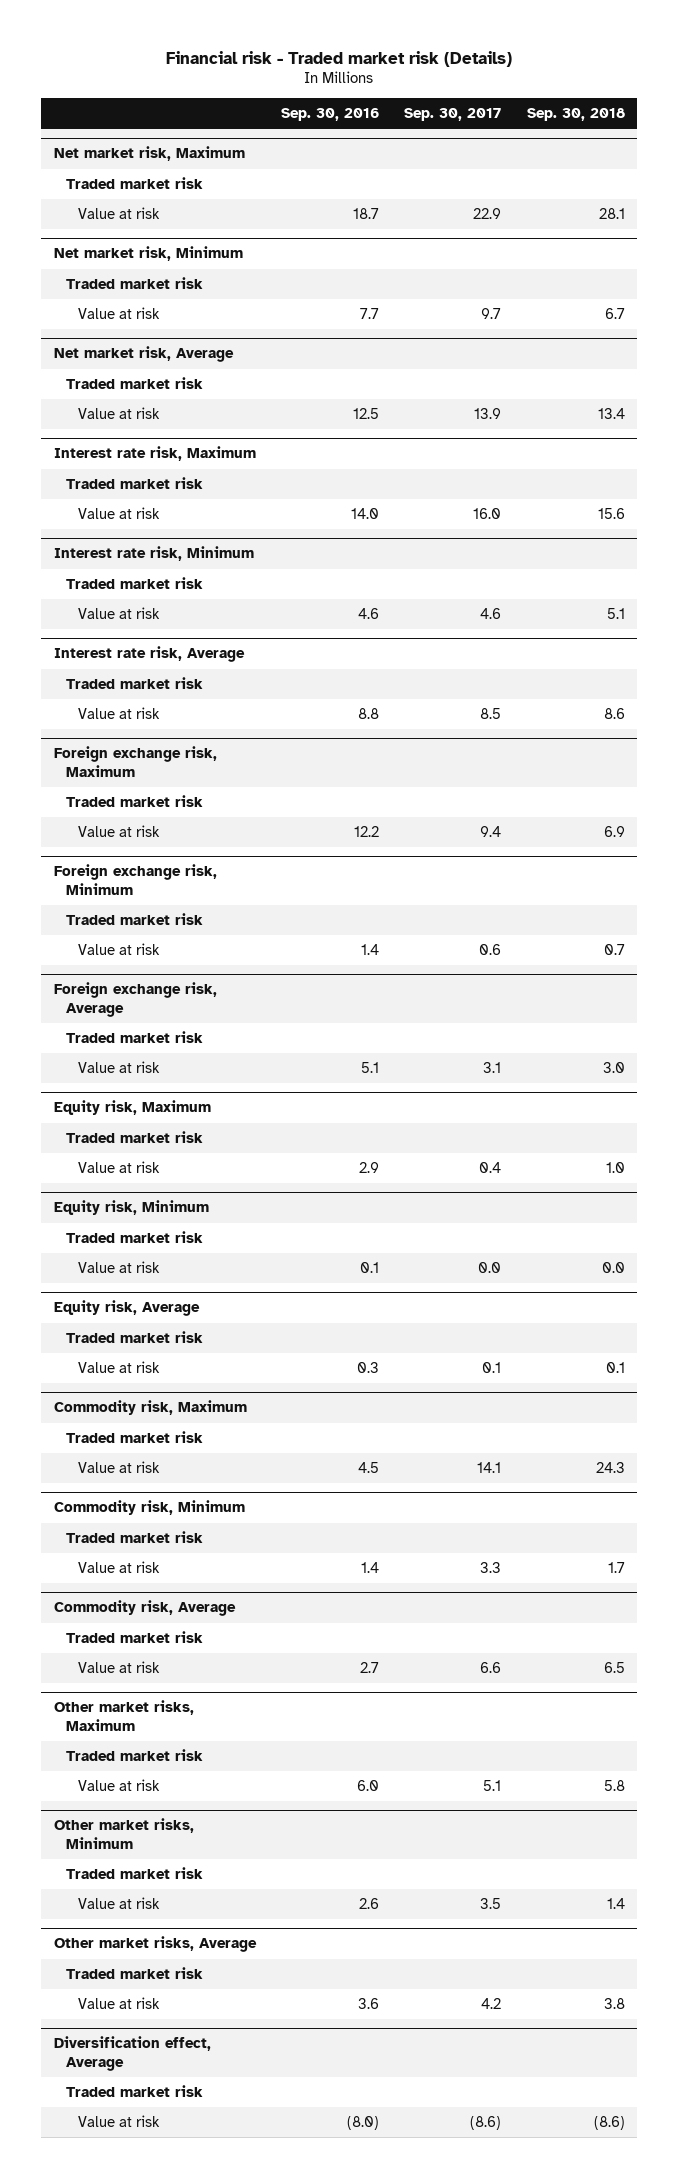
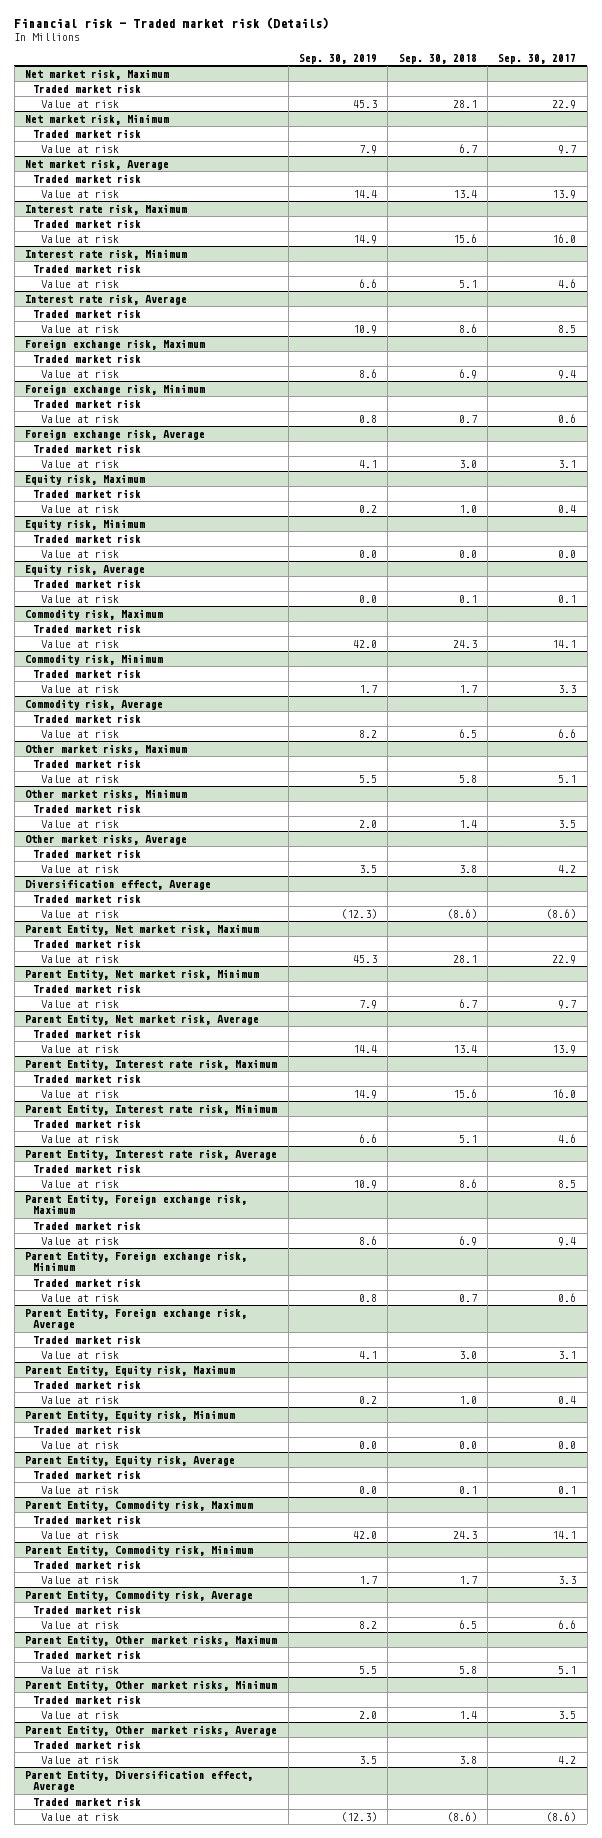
[281,108,380,122] Sep. 30, 2016 -> none
none -> [299,53,378,64] Sep. 30, 2019
none -> [25,923,260,935] Parent Entity, Net market risk, Maximum
none -> [33,938,142,948] Traded market risk
none -> [40,954,119,963] Value at risk
none -> [25,968,260,980] Parent Entity, Net market risk, Minimum
none -> [33,983,142,993] Traded market risk
none -> [40,999,119,1008] Value at risk
none -> [25,1013,260,1025] Parent Entity, Net market risk, Average
none -> [33,1028,142,1038] Traded market risk
none -> [40,1044,119,1053] Value at risk
none -> [25,1058,278,1070] Parent Entity, Interest rate risk, Maximum
none -> [33,1073,142,1083] Traded market risk
none -> [40,1089,119,1098] Value at risk
none -> [25,1103,278,1115] Parent Entity, Interest rate risk, Minimum
none -> [33,1118,142,1128] Traded market risk
none -> [40,1134,119,1143] Value at risk
none -> [25,1148,278,1160] Parent Entity, Interest rate risk, Average
none -> [33,1163,142,1173] Traded market risk
none -> [40,1179,119,1188] Value at risk
none -> [25,1193,248,1214] Parent Entity, Foreign exchange risk, Maximum
none -> [33,1220,142,1230] Traded market risk
none -> [40,1236,119,1245] Value at risk
none -> [25,1250,248,1271] Parent Entity, Foreign exchange risk, Minimum
none -> [33,1277,142,1287] Traded market risk
none -> [40,1293,119,1302] Value at risk
none -> [25,1307,248,1330] Parent Entity, Foreign exchange risk, Average
none -> [33,1334,142,1344] Traded market risk
none -> [40,1350,119,1359] Value at risk
none -> [25,1364,236,1376] Parent Entity, Equity risk, Maximum
none -> [33,1379,142,1389] Traded market risk
none -> [40,1395,119,1404] Value at risk
none -> [25,1409,236,1421] Parent Entity, Equity risk, Minimum
none -> [33,1424,142,1434] Traded market risk
none -> [40,1440,119,1449] Value at risk
none -> [25,1454,236,1466] Parent Entity, Equity risk, Average
none -> [33,1469,142,1479] Traded market risk
none -> [40,1485,119,1494] Value at risk
none -> [25,1499,254,1511] Parent Entity, Commodity risk, Maximum
none -> [33,1514,142,1524] Traded market risk
none -> [40,1530,119,1539] Value at risk
none -> [25,1544,254,1556] Parent Entity, Commodity risk, Minimum
none -> [33,1559,142,1569] Traded market risk
none -> [40,1575,119,1584] Value at risk
none -> [25,1589,254,1601] Parent Entity, Commodity risk, Average
none -> [33,1604,142,1614] Traded market risk
none -> [40,1620,119,1629] Value at risk
none -> [25,1634,278,1646] Parent Entity, Other market risks, Maximum
none -> [33,1649,142,1659] Traded market risk
none -> [40,1665,119,1674] Value at risk
none -> [25,1679,278,1691] Parent Entity, Other market risks, Minimum
none -> [33,1694,142,1704] Traded market risk
none -> [40,1710,119,1719] Value at risk
none -> [25,1724,278,1736] Parent Entity, Other market risks, Average
none -> [33,1739,142,1749] Traded market risk
none -> [40,1755,119,1764] Value at risk
none -> [25,1769,254,1792] Parent Entity, Diversification effect, Average
none -> [33,1796,142,1806] Traded market risk
none -> [40,1812,119,1821] Value at risk

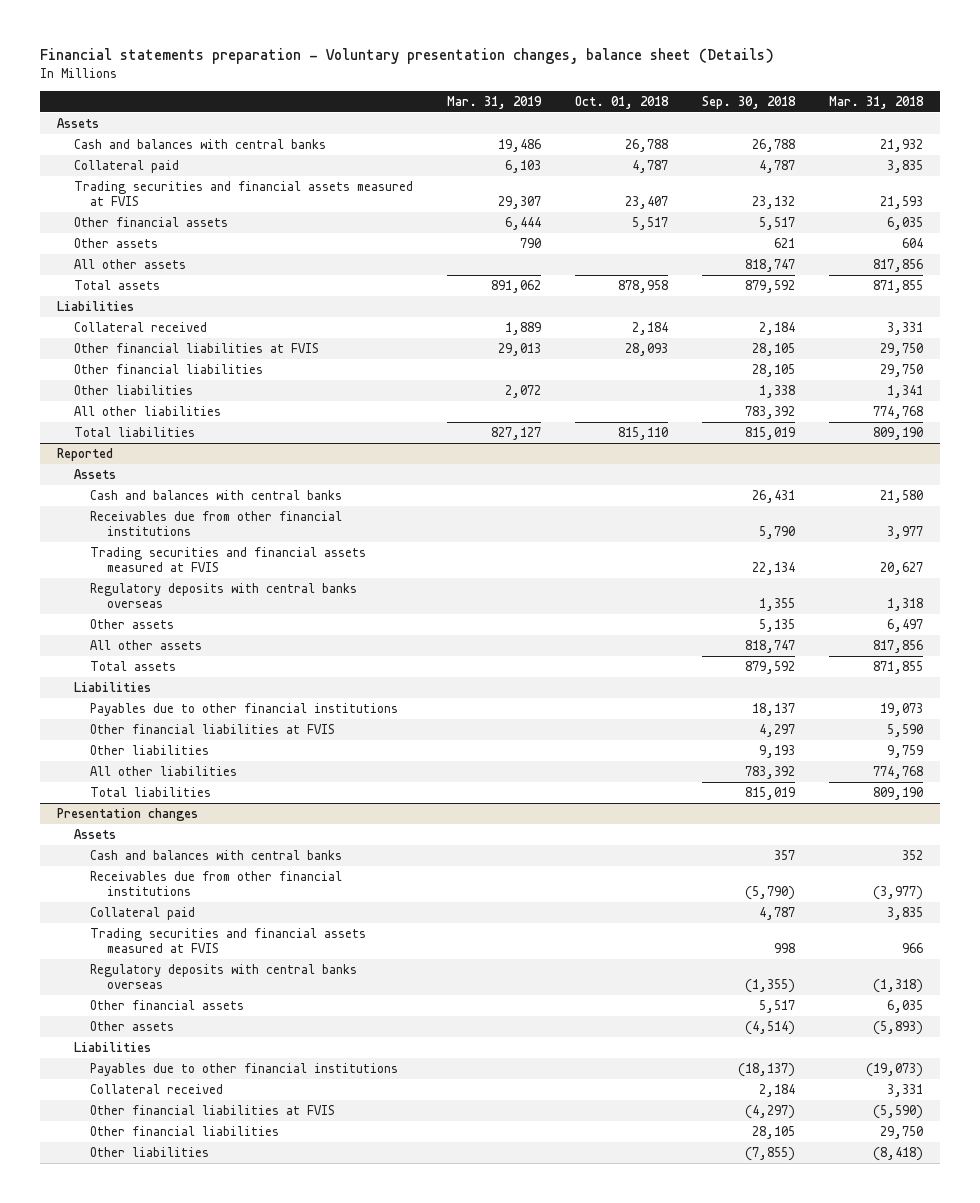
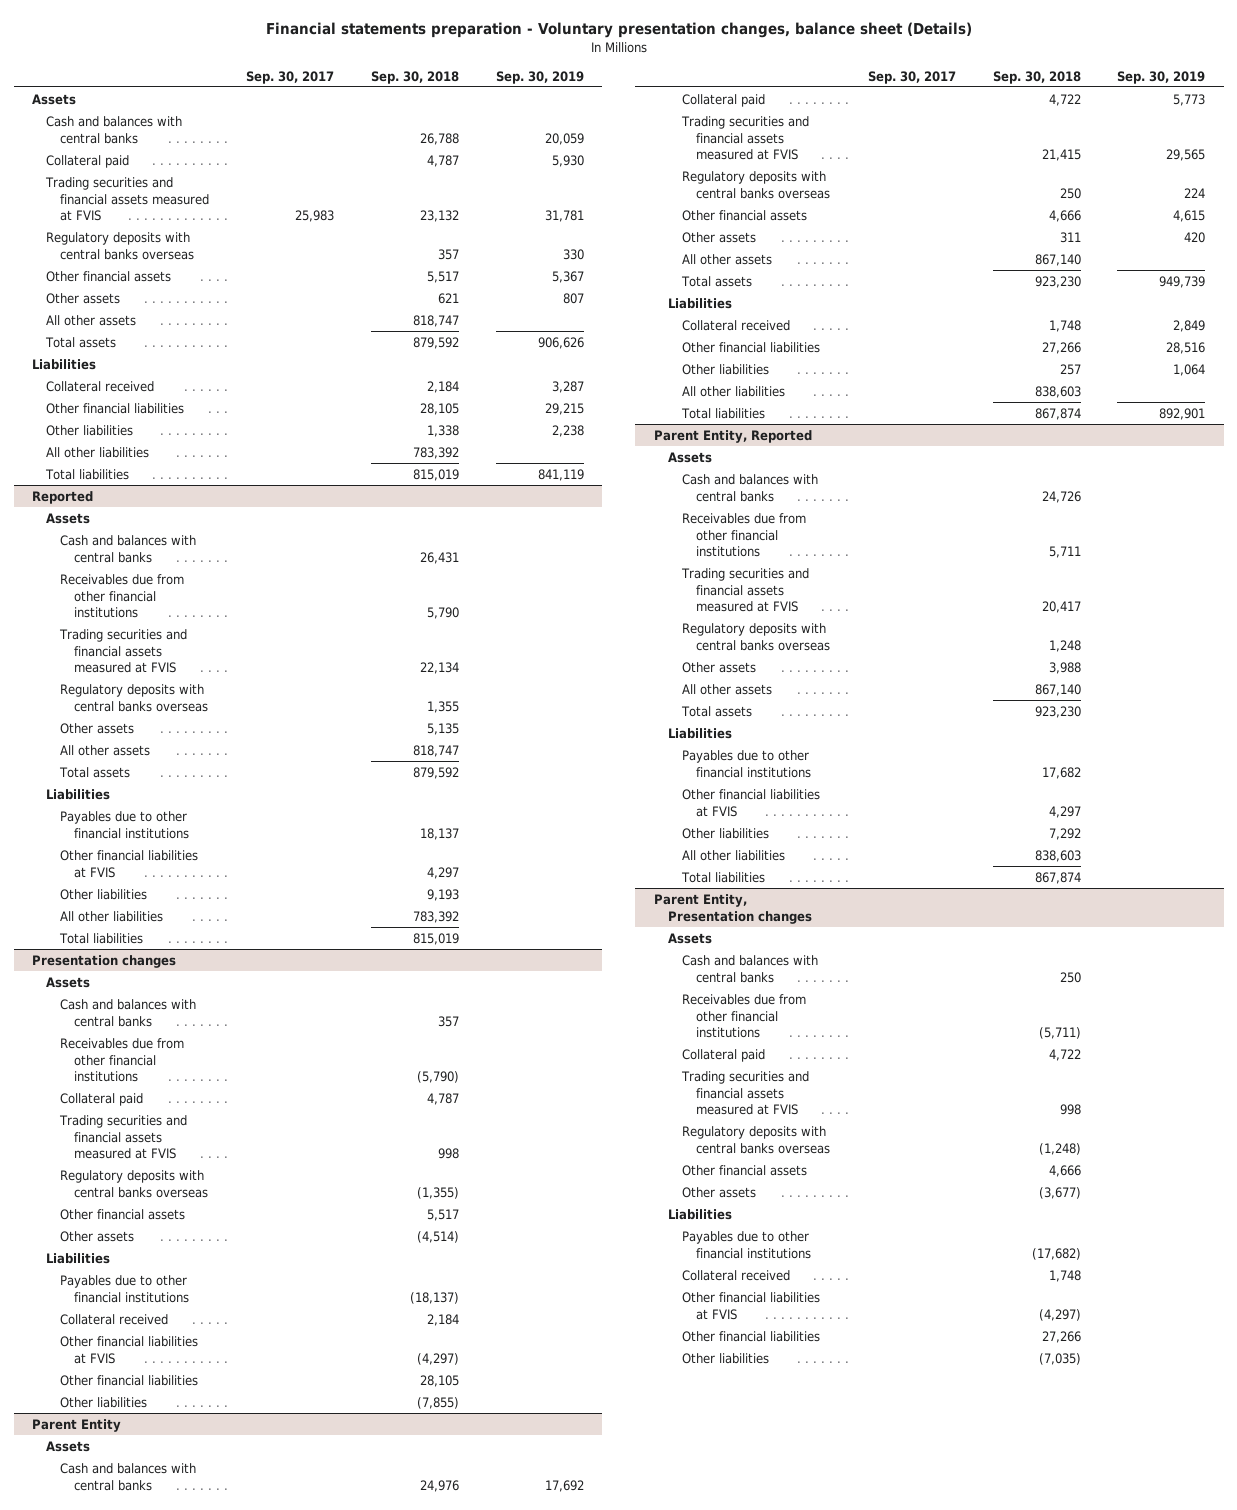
[446,95,542,109] Mar. 31, 2019 -> none
[574,95,669,109] Oct. 01, 2018 -> none
[829,95,925,109] Mar. 31, 2018 -> none
none -> [246,70,335,84] Sep. 30, 2017
none -> [495,70,584,84] Sep. 30, 2019
none -> [46,231,195,260] Regulatory deposits with central banks overseas
[73,343,319,354] Other financial liabilities at FVIS -> none
none -> [32,1418,122,1432] Parent Entity
none -> [46,1440,91,1452] Assets
none -> [60,1462,197,1491] Cash and balances with central banks
none -> [681,93,765,107] Collateral paid
none -> [680,115,809,161] Trading securities and financial assets measured at FVIS
none -> [681,170,830,199] Regulatory deposits with central banks overseas
none -> [681,209,807,221] Other financial assets
none -> [681,231,756,243] Other assets
none -> [681,253,772,265] All other assets
none -> [680,275,752,287] Total assets
none -> [667,297,732,309] Liabilities
none -> [681,319,790,331] Collateral received
none -> [681,341,820,353] Other financial liabilities
none -> [681,363,769,375] Other liabilities
none -> [681,385,785,397] All other liabilities
none -> [680,407,765,419] Total liabilities
none -> [653,429,812,443] Parent Entity, Reported
none -> [667,451,712,463] Assets
none -> [681,473,818,502] Cash and balances with central banks
none -> [681,512,806,558] Receivables due from other financial institutions
none -> [680,567,809,613] Trading securities and financial assets measured at FVIS
none -> [681,622,830,651] Regulatory deposits with central banks overseas
none -> [681,661,756,673] Other assets
none -> [681,683,772,695] All other assets
none -> [680,705,752,717] Total assets
none -> [667,727,732,739] Liabilities
none -> [681,749,811,778] Payables due to other financial institutions
none -> [681,788,820,817] Other financial liabilities at FVIS
none -> [681,827,769,839] Other liabilities
none -> [681,849,785,861] All other liabilities
none -> [680,871,765,883] Total liabilities
none -> [653,893,812,924] Parent Entity, Presentation changes
none -> [667,932,712,944] Assets
none -> [681,954,818,983] Cash and balances with central banks
none -> [681,993,806,1039] Receivables due from other financial institutions
none -> [681,1048,765,1062] Collateral paid
none -> [680,1070,809,1116] Trading securities and financial assets measured at FVIS
none -> [681,1125,830,1154] Regulatory deposits with central banks overseas
none -> [681,1164,807,1176] Other financial assets
none -> [681,1186,756,1198] Other assets
none -> [667,1208,732,1220] Liabilities
none -> [681,1230,811,1259] Payables due to other financial institutions
none -> [681,1269,790,1281] Collateral received
none -> [681,1291,820,1320] Other financial liabilities at FVIS
none -> [681,1330,820,1342] Other financial liabilities
none -> [681,1352,769,1364] Other liabilities

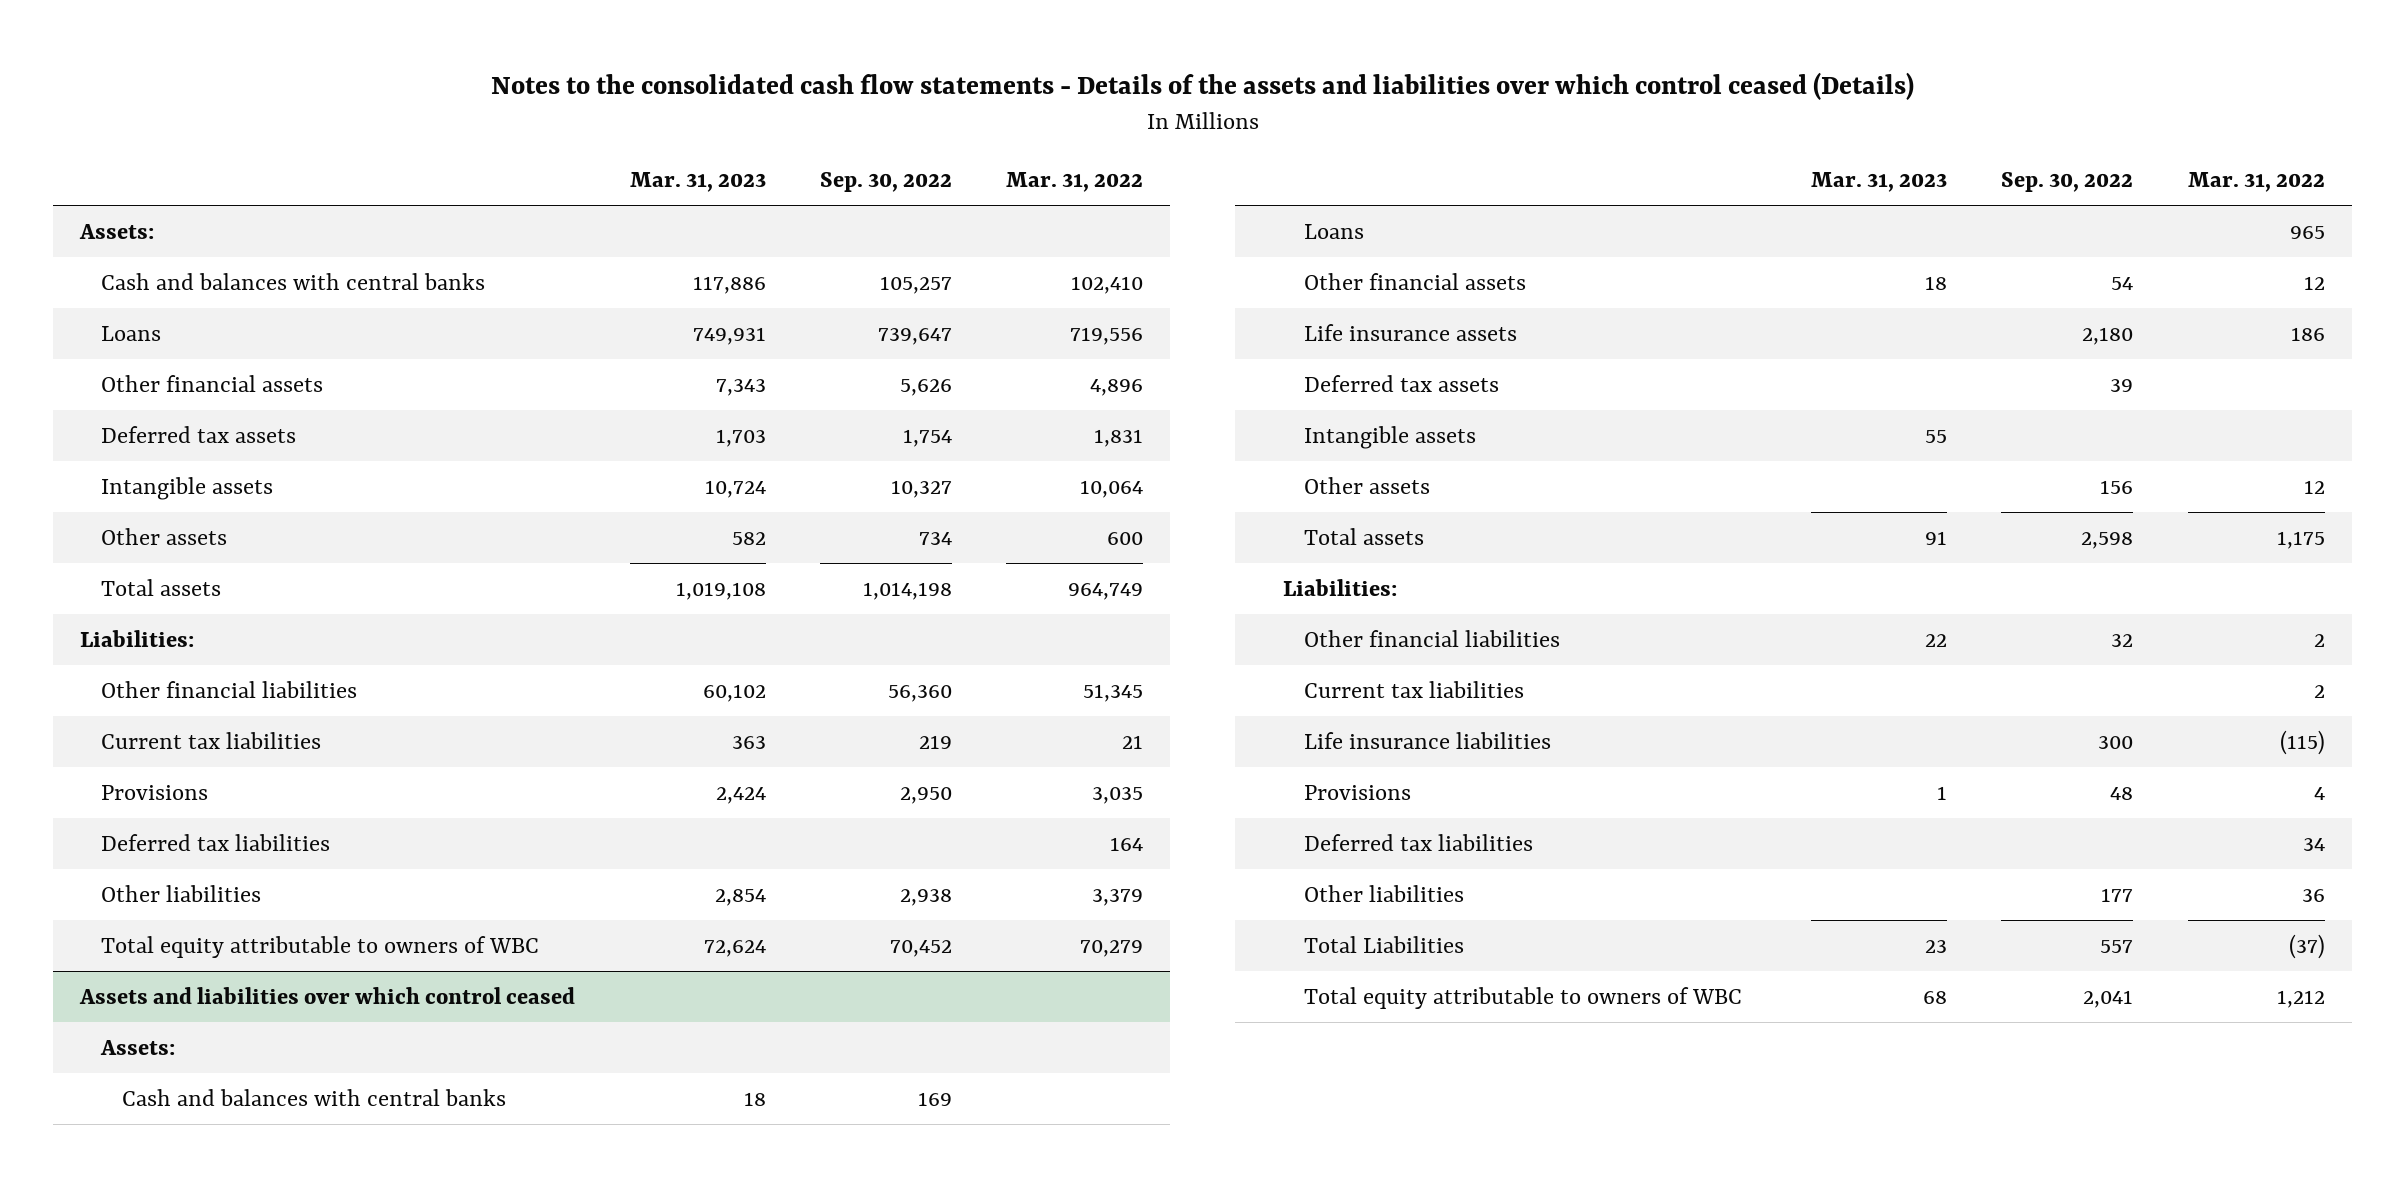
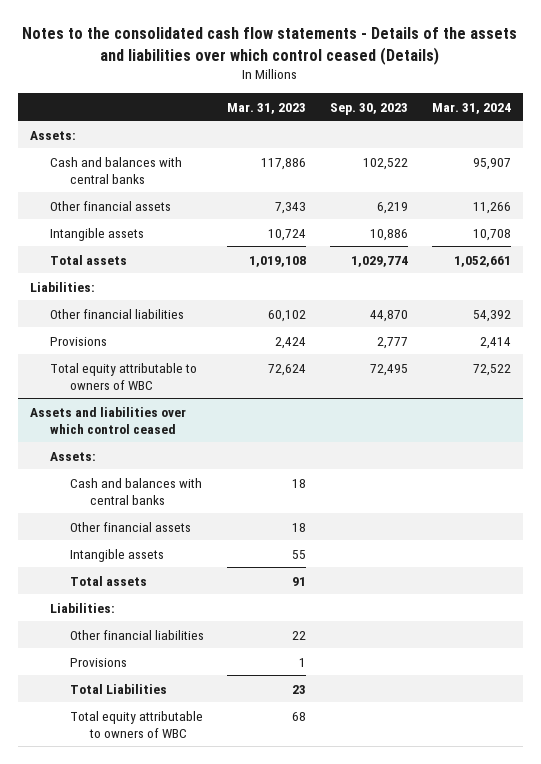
[819,172,952,193] Sep. 30, 2022 -> none
[1006,172,1144,193] Mar. 31, 2022 -> none
none -> [330,102,409,115] Sep. 30, 2023
none -> [431,102,511,114] Mar. 31, 2024
[101,325,162,341] Loans -> none
[101,425,297,443] Deferred tax assets -> none
[101,527,228,545] Other assets -> none
[101,731,322,749] Current tax liabilities -> none
[101,833,331,851] Deferred tax liabilities -> none
[101,884,262,902] Other liabilities -> none
[1303,223,1364,239] Loans -> none
[1303,323,1517,341] Life insurance assets -> none
[1303,374,1499,392] Deferred tax assets -> none
[1303,476,1430,494] Other assets -> none
[1303,680,1524,698] Current tax liabilities -> none
[1303,731,1551,749] Life insurance liabilities -> none
[1303,833,1533,851] Deferred tax liabilities -> none
[1303,884,1464,902] Other liabilities -> none

